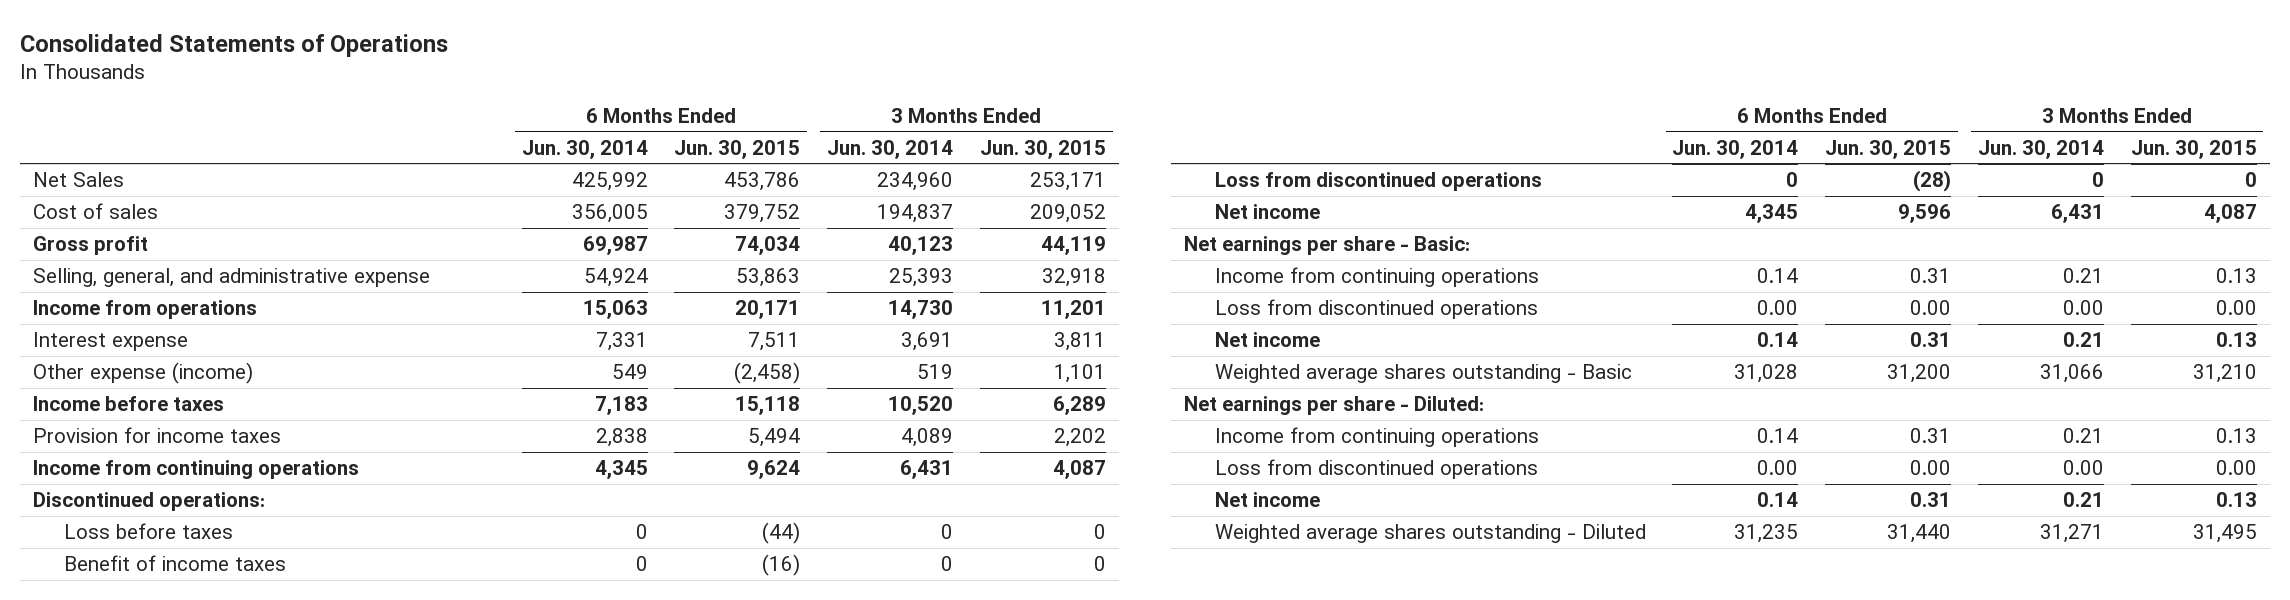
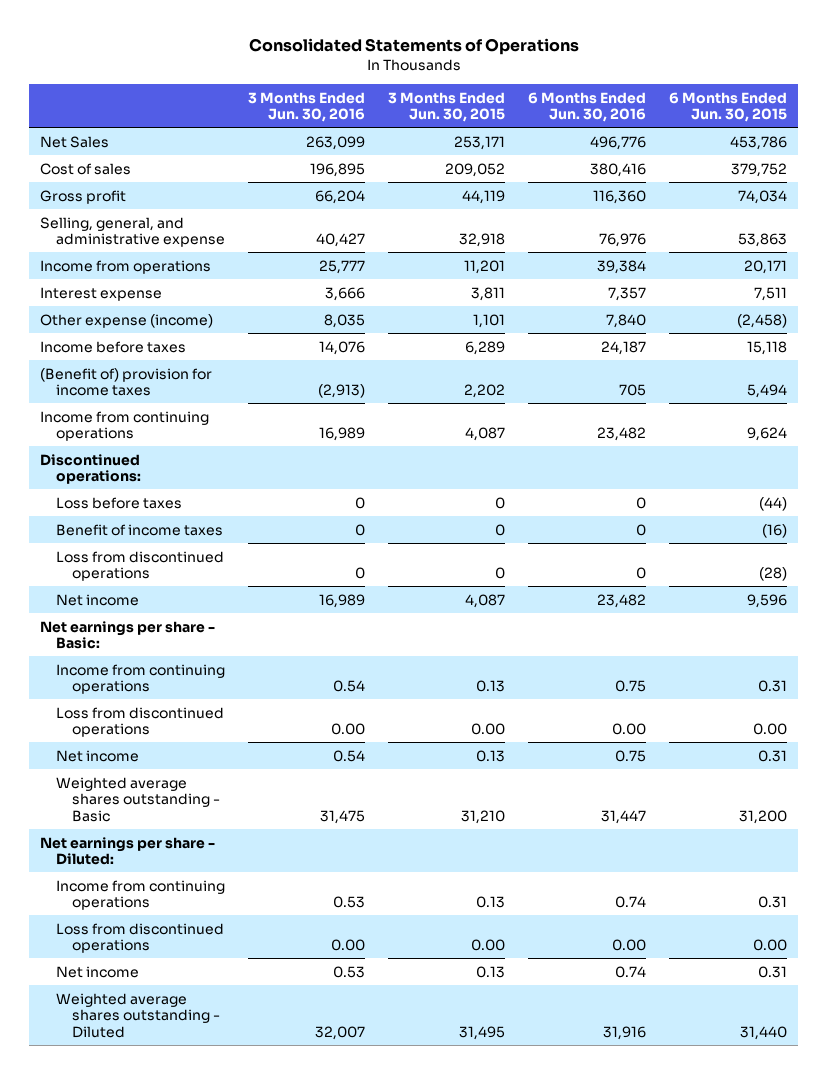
[521,139,648,159] Jun. 30, 2014 -> none
[827,139,954,159] Jun. 30, 2014 -> none
none -> [248,91,366,123] 3 Months Ended Jun. 30, 2016
none -> [528,91,647,123] 6 Months Ended Jun. 30, 2016
[33,427,282,444] Provision for income taxes -> [40,367,213,397] (Benefit of) provision for income taxes

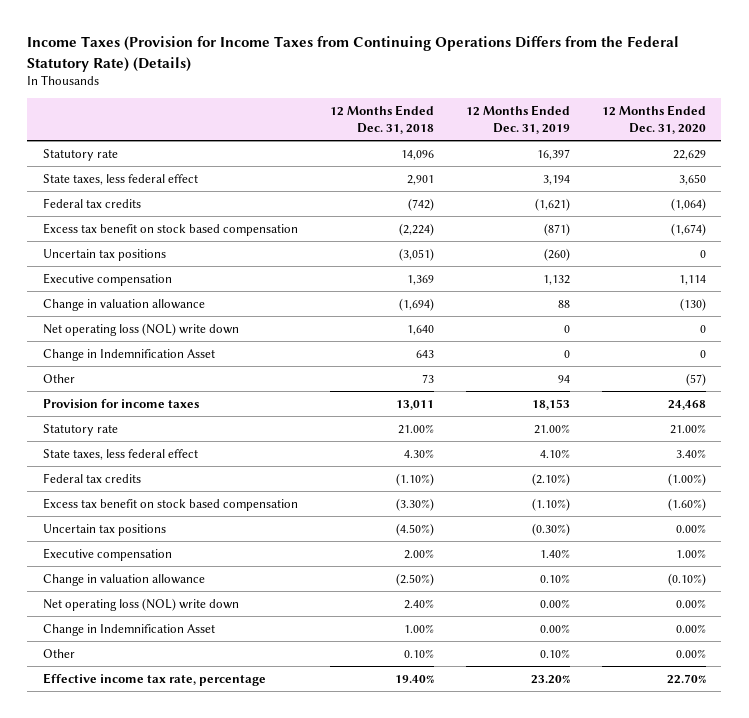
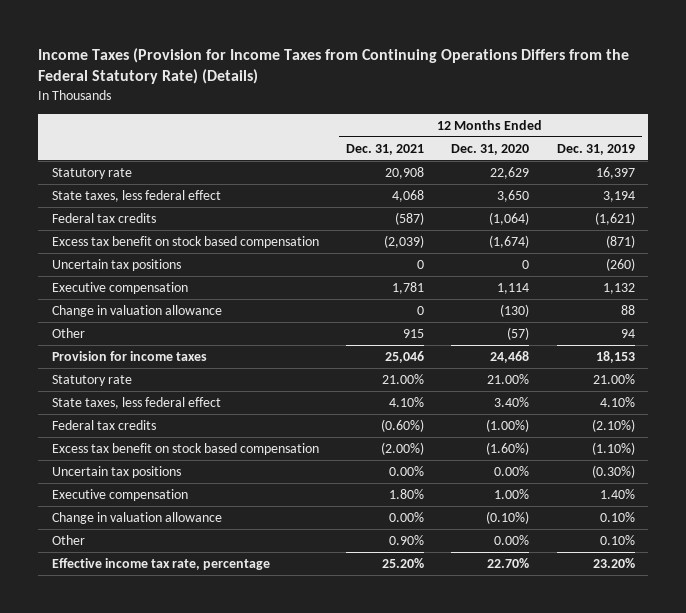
[329,105,434,134] 12 Months Ended Dec. 31, 2018 -> none
none -> [346,143,425,155] Dec. 31, 2021
[43,322,240,336] Net operating loss (NOL) write down -> none
[43,348,216,361] Change in Indemnification Asset -> none
[43,597,240,611] Net operating loss (NOL) write down -> none
[43,623,216,636] Change in Indemnification Asset -> none

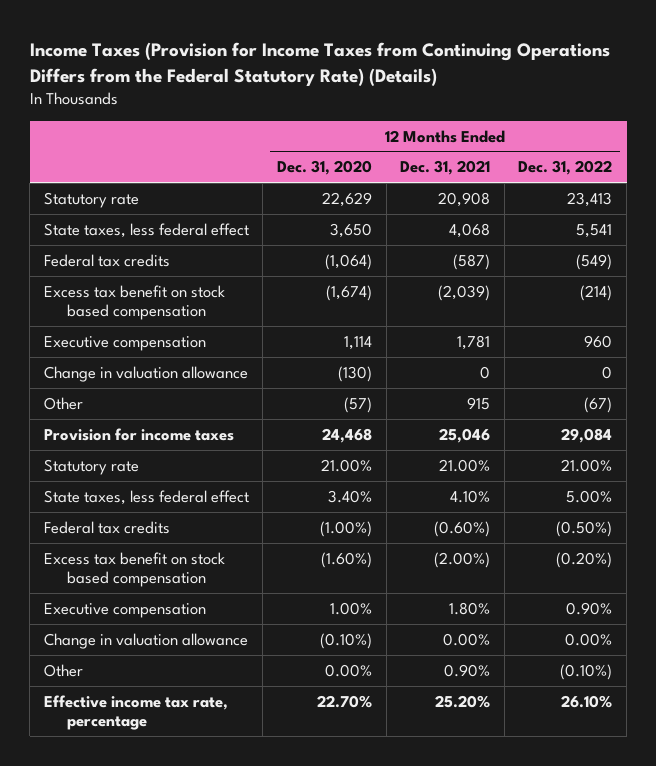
[556,143,635,155] Dec. 31, 2019 -> none
none -> [518,160,613,176] Dec. 31, 2022
[51,259,181,272] Uncertain tax positions -> none
[51,466,181,479] Uncertain tax positions -> none

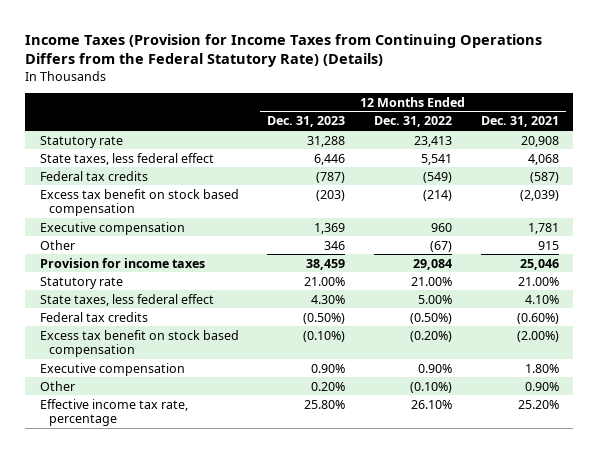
[277,160,373,176] Dec. 31, 2020 -> none
none -> [267,116,346,128] Dec. 31, 2023
[43,365,248,382] Change in valuation allowance -> none
[43,632,248,649] Change in valuation allowance -> none

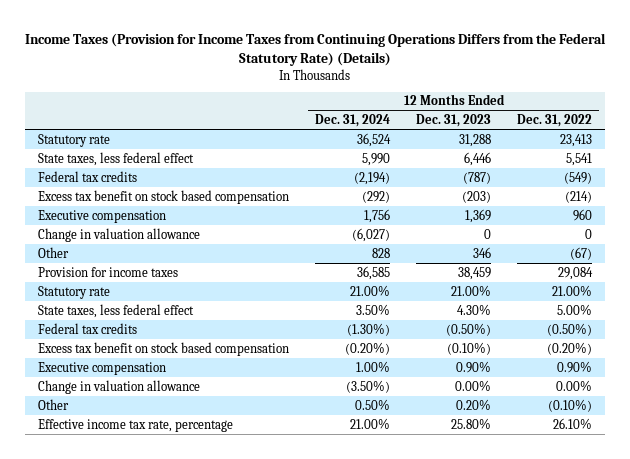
[480,116,559,128] Dec. 31, 2021 -> none
none -> [314,114,390,128] Dec. 31, 2024
none -> [37,227,200,242] Change in valuation allowance
none -> [37,379,200,394] Change in valuation allowance

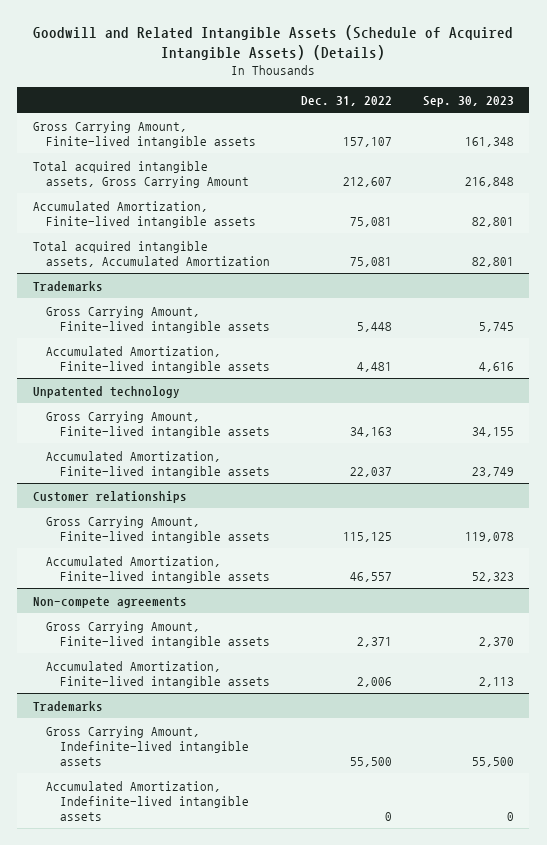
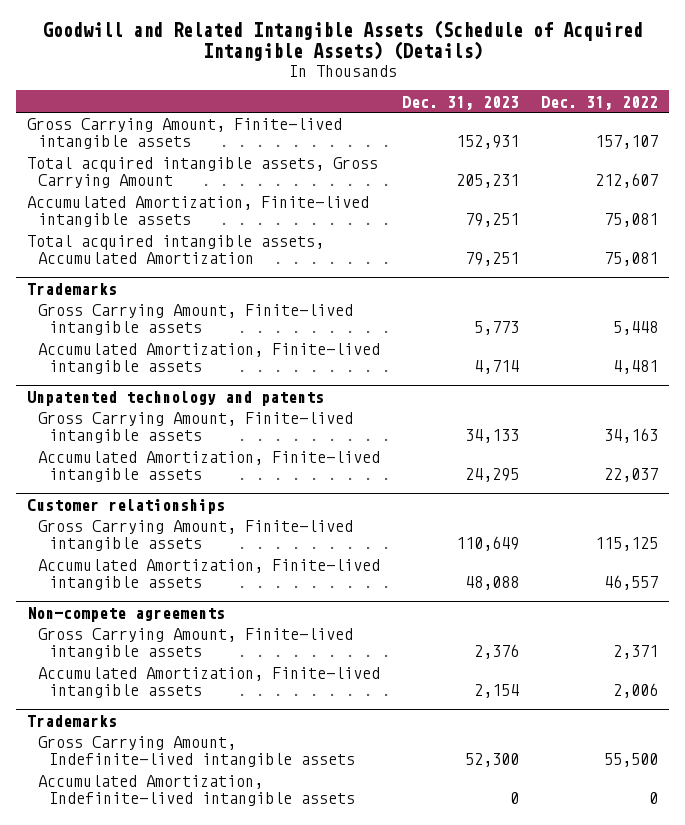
[422,95,514,107] Sep. 30, 2023 -> none
none -> [402,95,520,110] Dec. 31, 2023
[32,385,180,398] Unpatented technology -> [27,390,325,406] Unpatented technology and patents

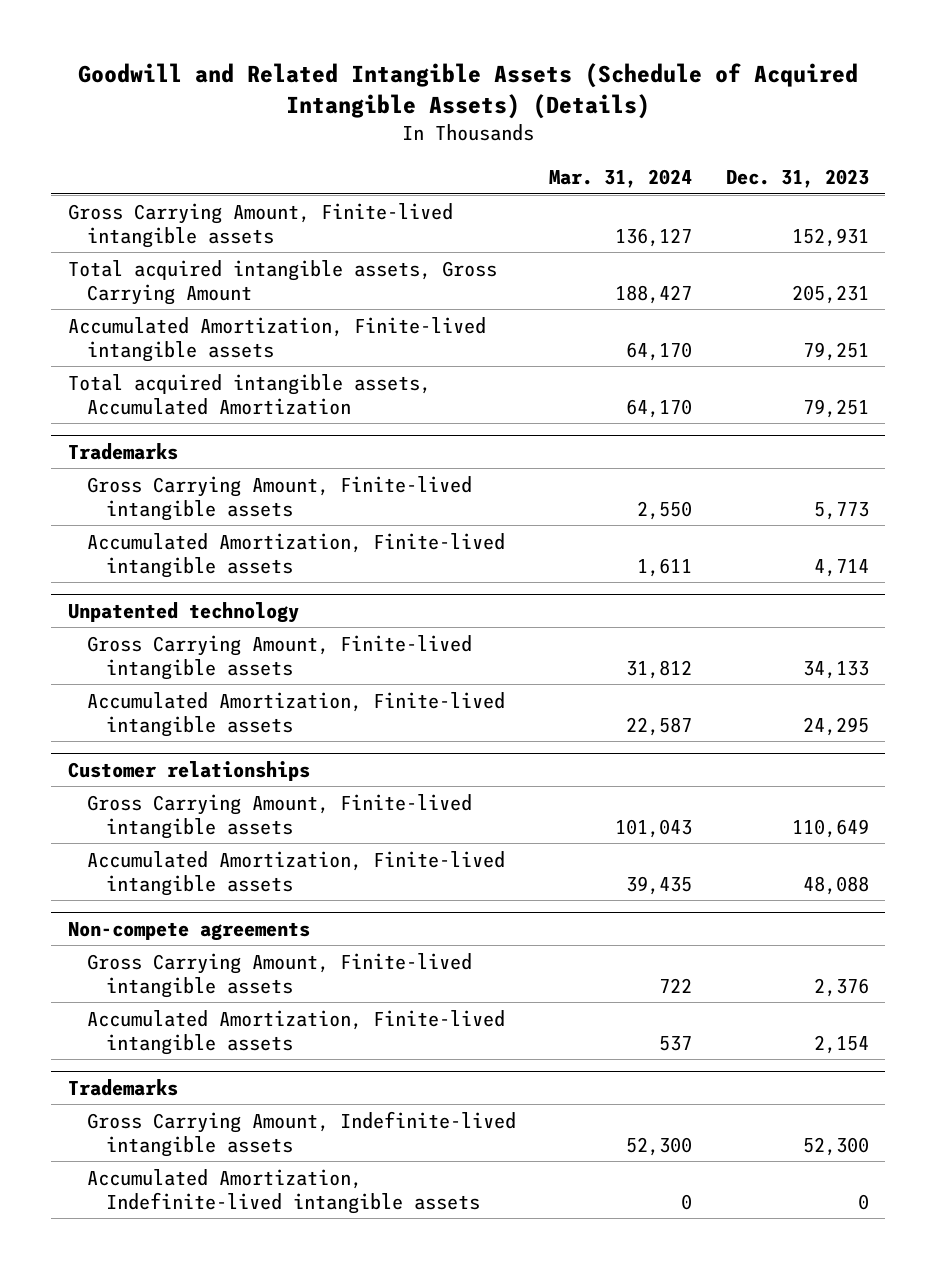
[541,95,659,110] Dec. 31, 2022 -> none
none -> [549,168,693,188] Mar. 31, 2024
[27,390,325,406] Unpatented technology and patents -> [67,601,299,623] Unpatented technology

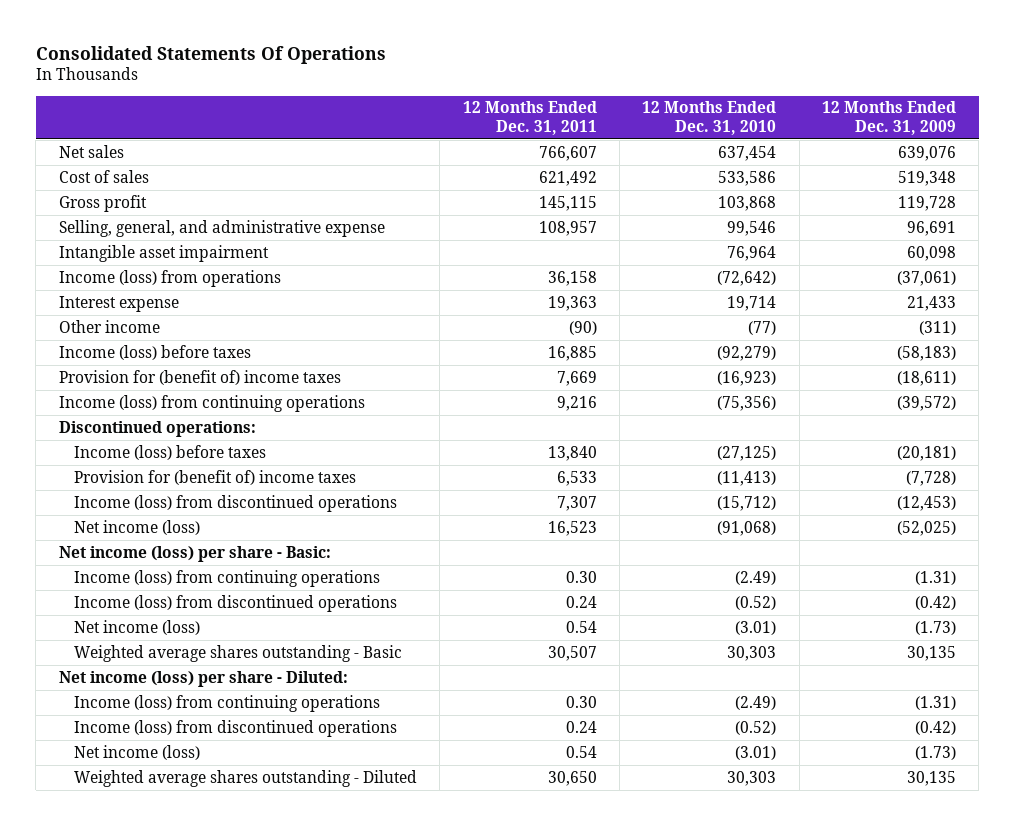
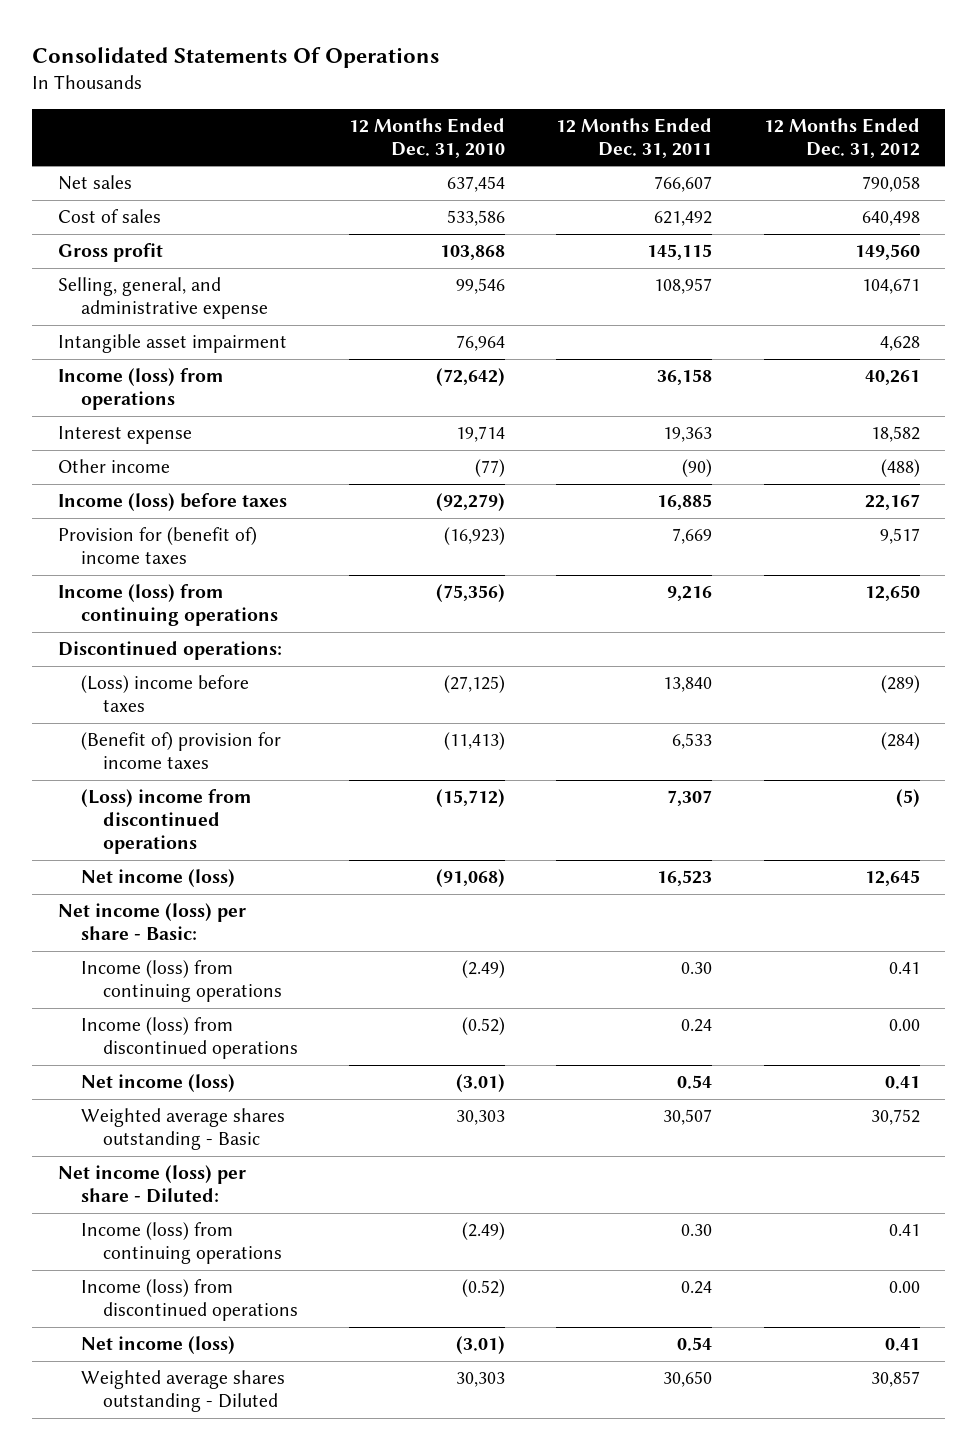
[822,101,957,135] 12 Months Ended Dec. 31, 2009 -> none
none -> [763,117,920,158] 12 Months Ended Dec. 31, 2012
[73,444,266,460] Income (loss) before taxes -> [80,675,249,713] (Loss) income before taxes
[73,469,356,485] Provision for (benefit of) income taxes -> [80,732,281,770] (Benefit of) provision for income taxes
[73,494,397,512] Income (loss) from discontinued operations -> [80,789,251,855] (Loss) income from discontinued operations

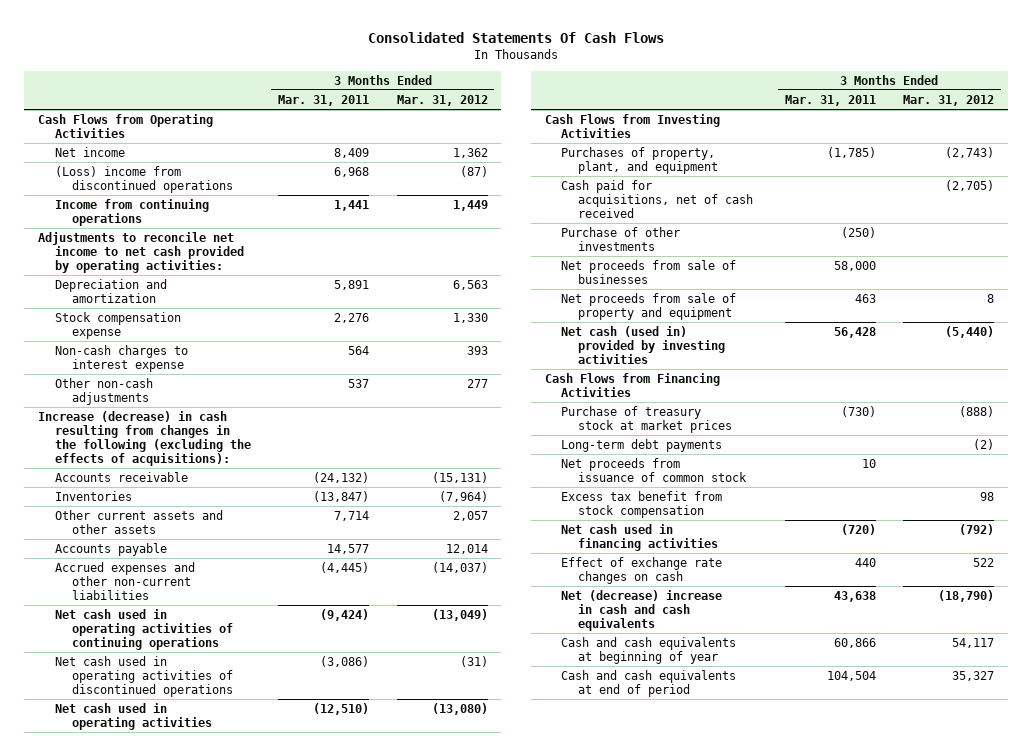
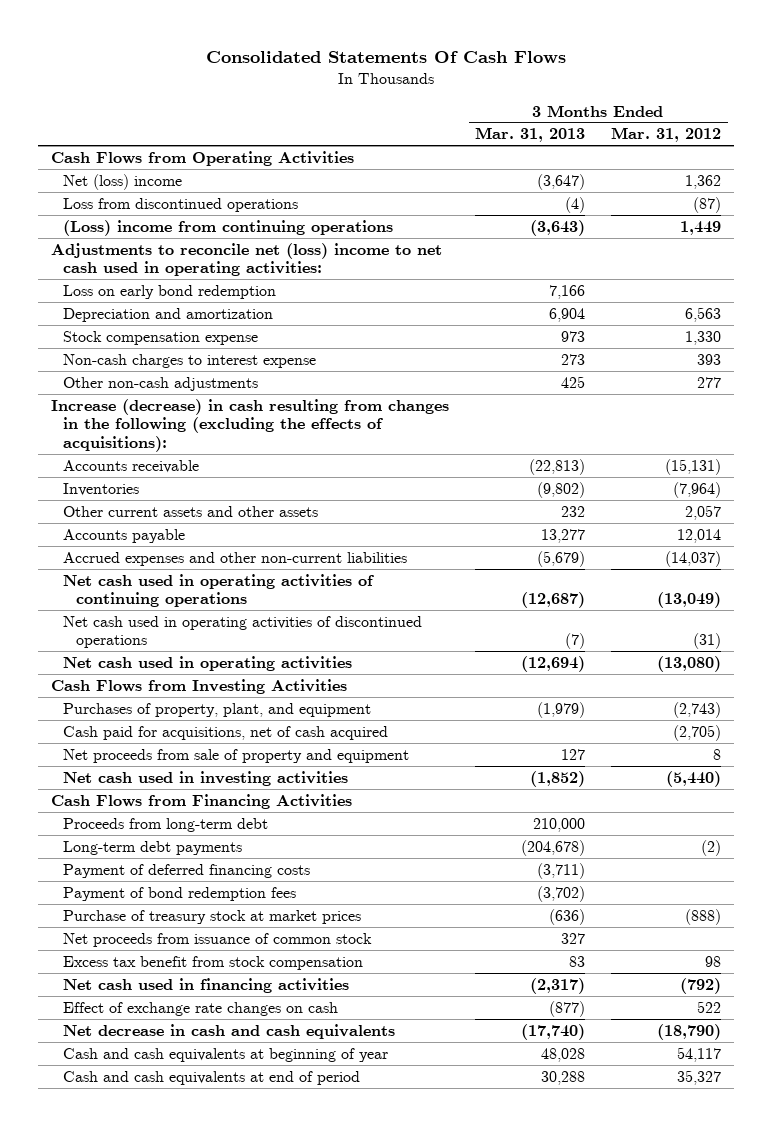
[278,94,370,106] Mar. 31, 2011 -> none
none -> [475,127,586,143] Mar. 31, 2013
[54,146,125,157] Net income -> [63,173,183,190] Net (loss) income
[54,165,233,193] (Loss) income from discontinued operations -> [63,197,299,212] Loss from discontinued operations
[54,198,209,226] Income from continuing operations -> [63,219,394,236] (Loss) income from continuing operations
[38,231,244,273] Adjustments to reconcile net income to net cash provided by operating activities: -> [51,242,443,277] Adjustments to reconcile net (loss) income to net cash used in operating activities:
none -> [63,284,277,299] Loss on early bond redemption
[561,226,681,251] Purchase of other investments -> none
[561,259,737,284] Net proceeds from sale of businesses -> none
[561,179,754,218] Cash paid for acquisitions, net of cash received -> [63,725,389,740] Cash paid for acquisitions, net of cash acquired
[561,325,726,364] Net cash (used in) provided by investing activities -> [63,770,349,786] Net cash used in investing activities
none -> [63,817,269,832] Proceeds from long-term debt
none -> [63,863,311,878] Payment of deferred financing costs
none -> [63,886,297,901] Payment of bond redemption fees
[561,405,733,433] Purchase of treasury stock at market prices -> [63,909,362,924] Purchase of treasury stock at market prices
[561,589,723,631] Net (decrease) increase in cash and cash equivalents -> [63,1023,396,1039] Net decrease in cash and cash equivalents

